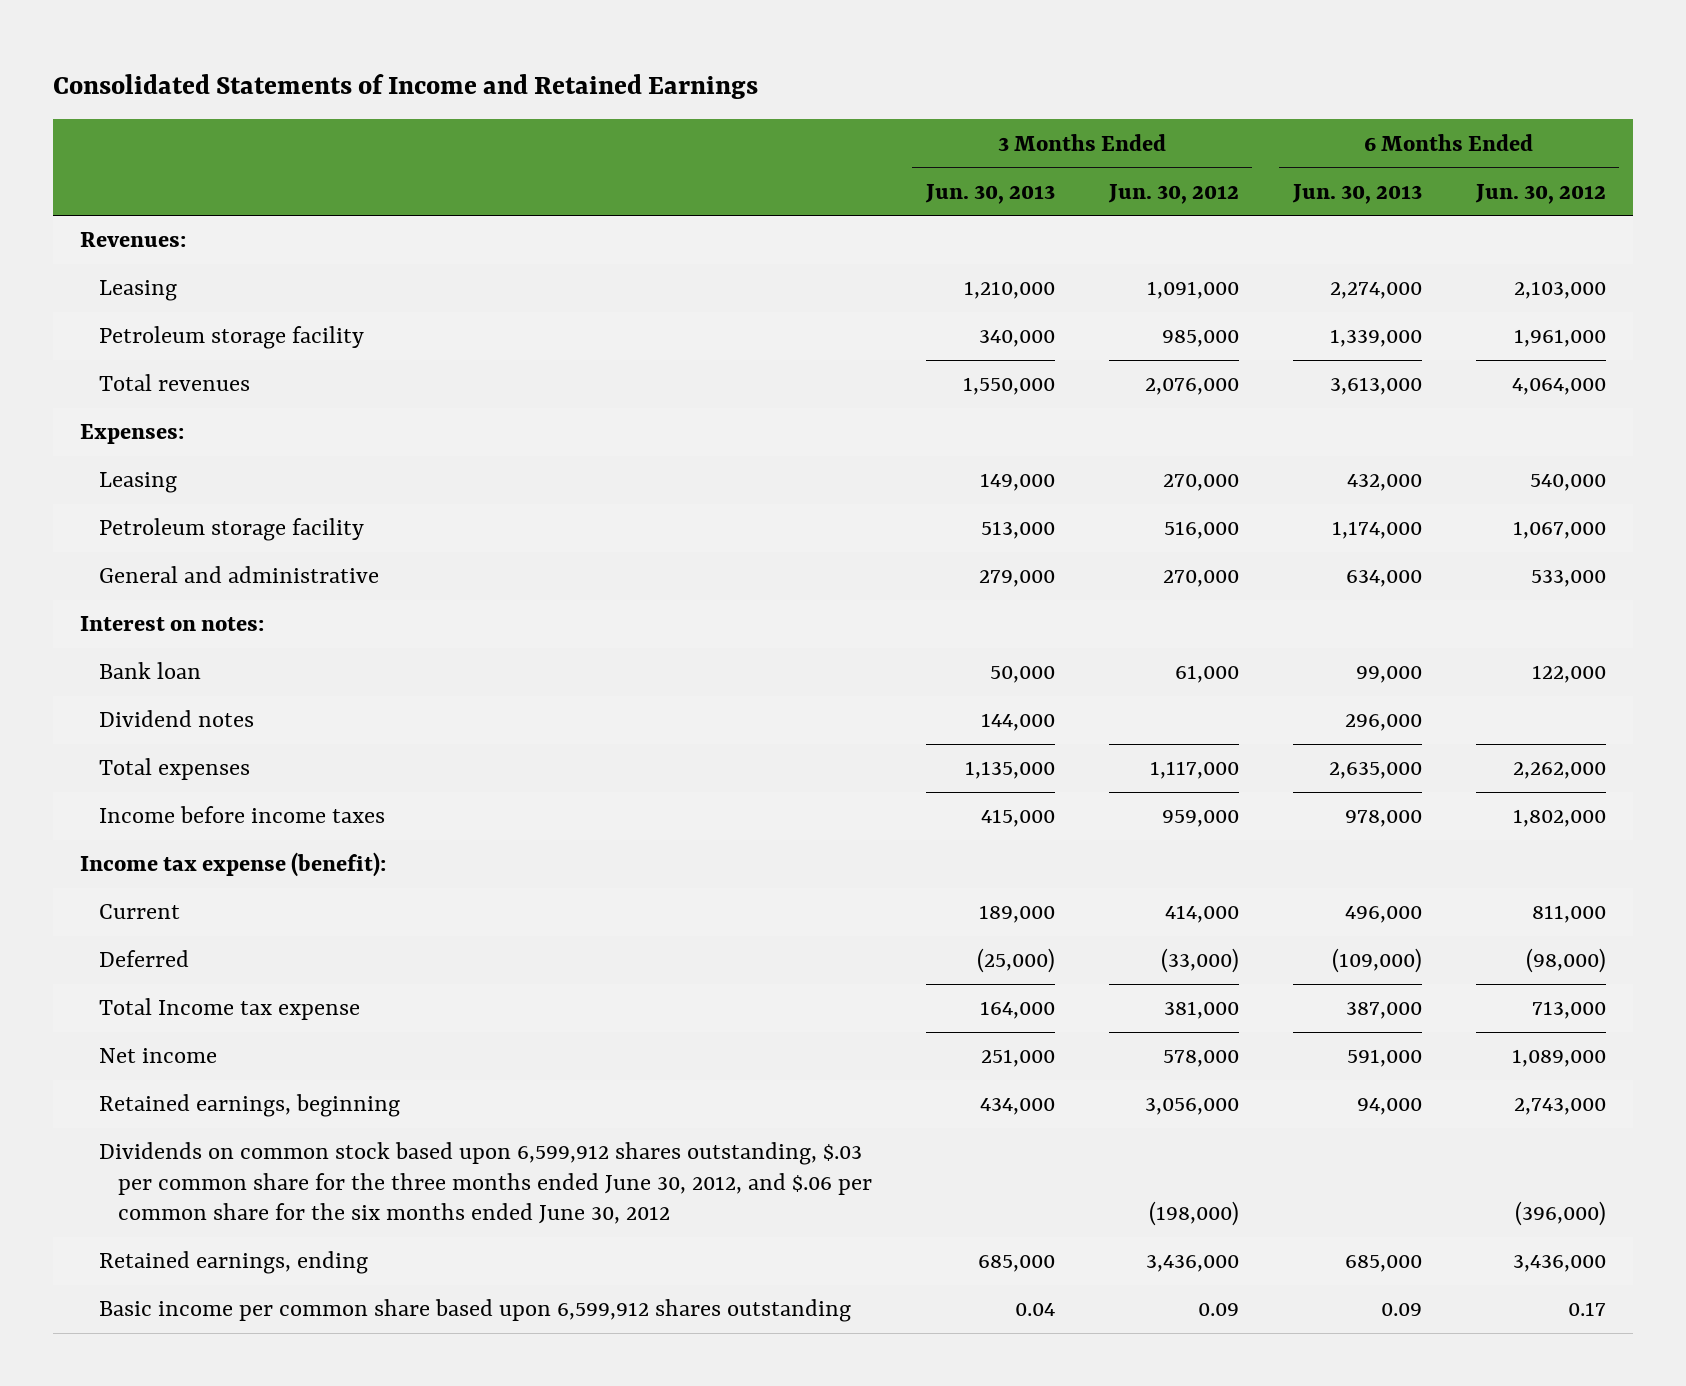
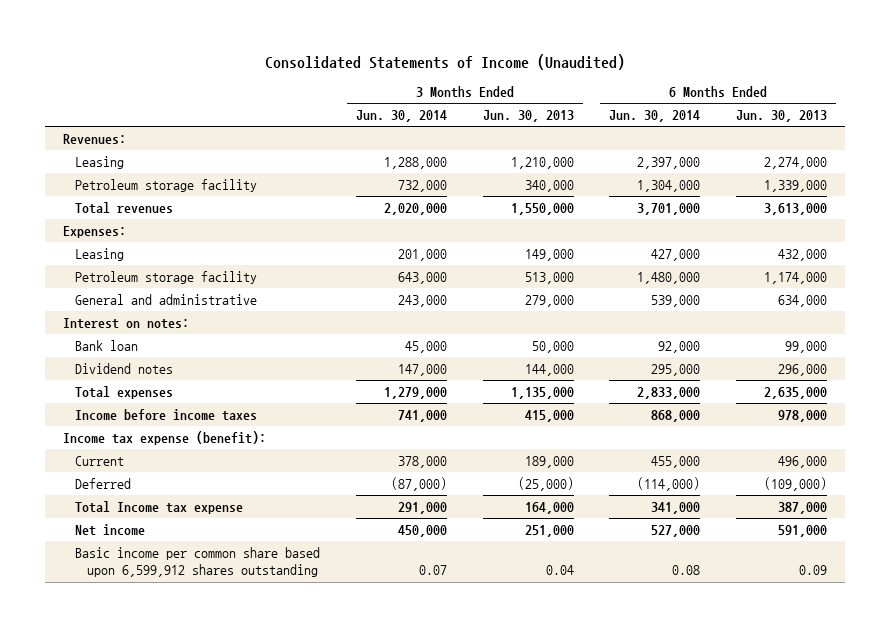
[53,73,759,99] Consolidated Statements of Income and Retained Earnings -> [265,53,626,70] Consolidated Statements of Income (Unaudited)
[1107,183,1239,204] Jun. 30, 2012 -> none
[1474,183,1606,204] Jun. 30, 2012 -> none
none -> [355,110,447,123] Jun. 30, 2014
none -> [609,110,701,123] Jun. 30, 2014
[98,1094,400,1118] Retained earnings, beginning -> none
[98,1142,872,1225] Dividends on common stock based upon 6,599,912 shares outstanding, $.03 per common share for the three months ended June 30, 2012, and $.06 per common share for the six months ended June 30, 2012 -> none
[98,1251,368,1275] Retained earnings, ending -> none

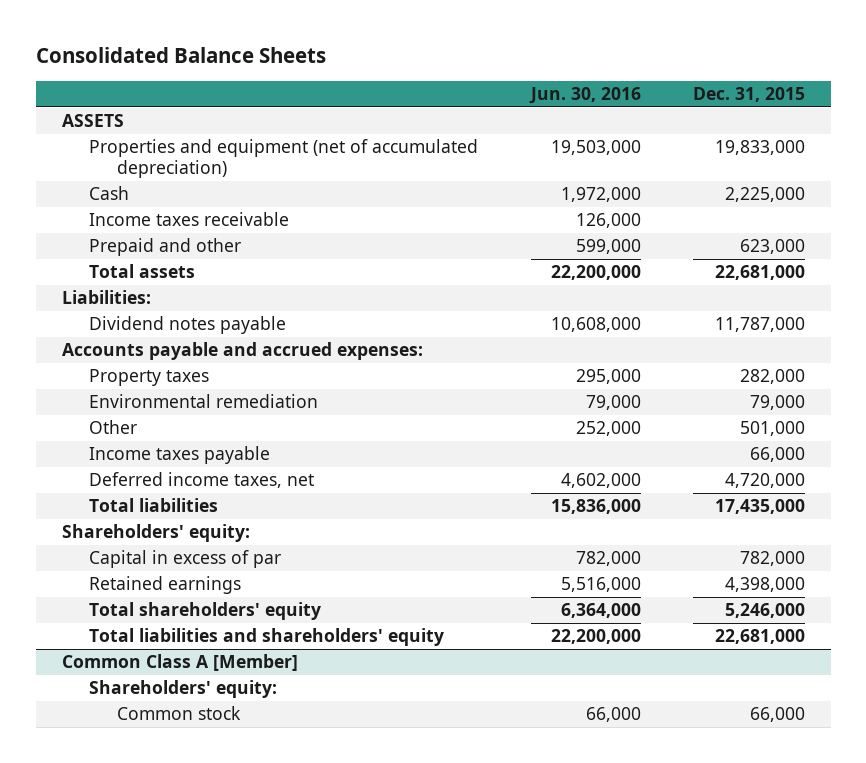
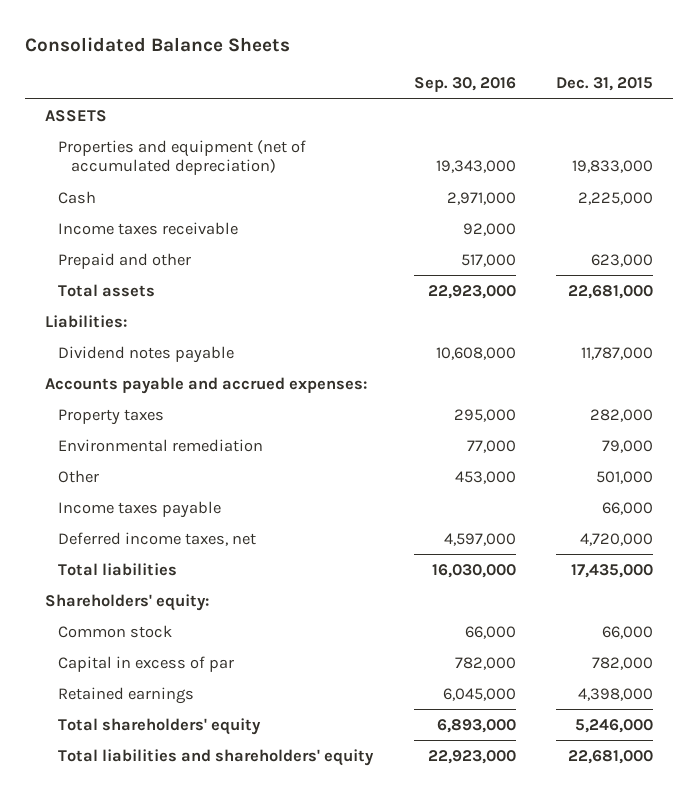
[528,87,641,105] Jun. 30, 2016 -> none
none -> [413,77,516,93] Sep. 30, 2016
none -> [58,625,173,639] Common stock
[61,654,298,672] Common Class A [Member] -> none
[89,680,278,699] Shareholders' equity: -> none
[117,706,242,721] Common stock -> none

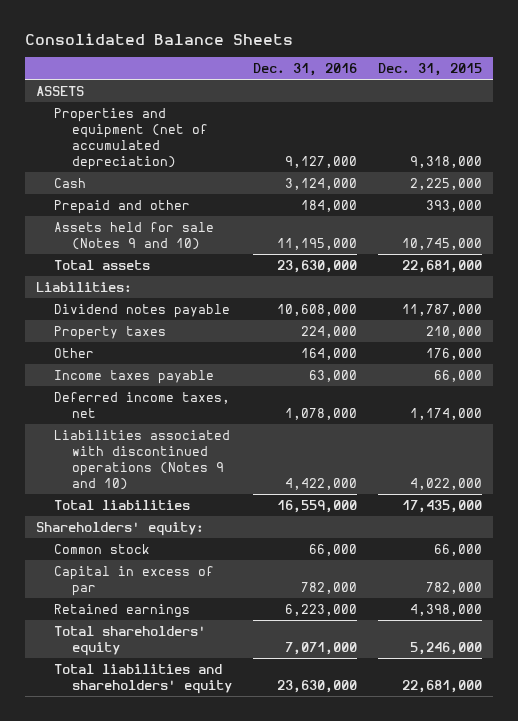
[413,77,516,93] Sep. 30, 2016 -> none
none -> [253,63,358,77] Dec. 31, 2016
[572,160,654,174] 19,833,000 -> [410,156,483,169] 9,318,000
[58,222,239,236] Income taxes receivable -> none
[591,254,654,268] 623,000 -> [426,199,483,212] 393,000
none -> [53,221,214,250] Assets held for sale (Notes 9 and 10)
[45,377,368,395] Accounts payable and accrued expenses: -> none
[58,439,264,453] Environmental remediation -> none
[590,409,654,423] 282,000 -> [426,325,483,338] 210,000
[596,471,654,485] 501,000 -> [426,347,483,360] 176,000
[580,533,654,547] 4,720,000 -> [410,407,483,420] 1,174,000
none -> [53,429,230,491] Liabilities associated with discontinued operations (Notes 9 and 10)

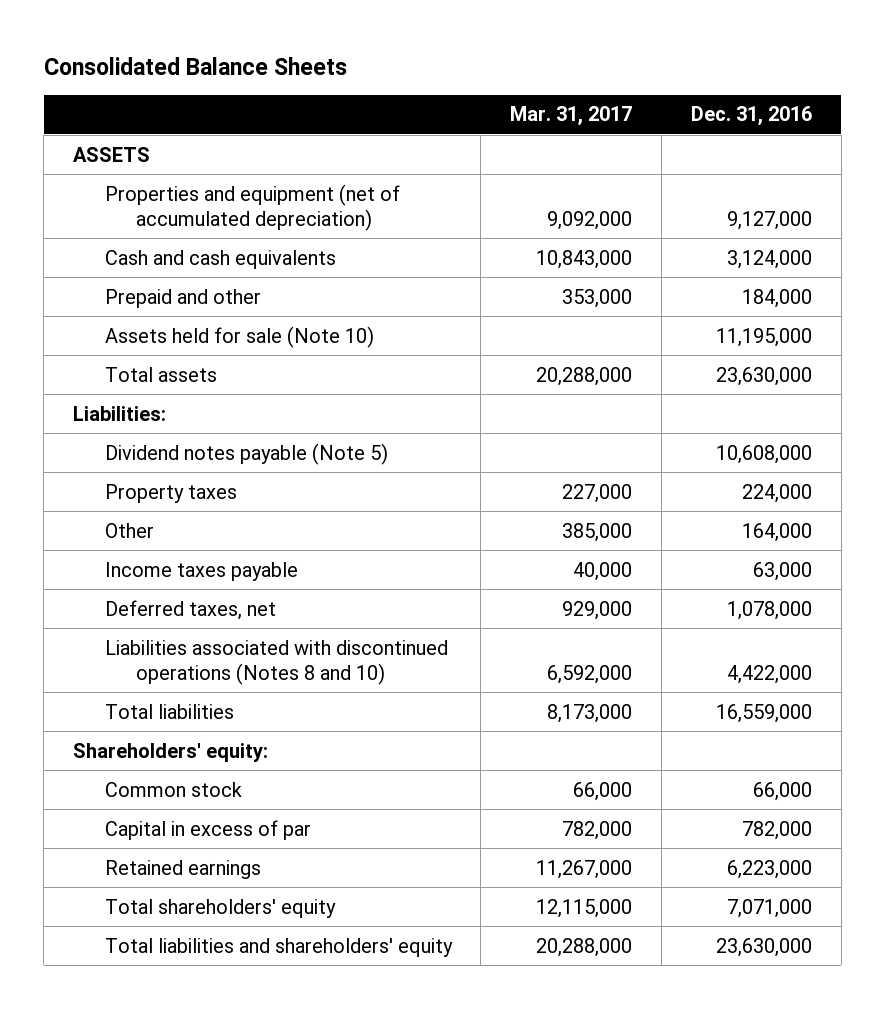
[378,63,483,77] Dec. 31, 2015 -> none
none -> [510,106,633,127] Mar. 31, 2017
[53,177,86,188] Cash -> [104,249,336,269] Cash and cash equivalents
[53,221,214,250] Assets held for sale (Notes 9 and 10) -> [104,325,374,348] Assets held for sale (Note 10)
[53,303,230,318] Dividend notes payable -> [104,442,388,465] Dividend notes payable (Note 5)
[53,391,230,418] Deferred income taxes, net -> [104,599,276,620] Deferred taxes, net
[53,429,230,491] Liabilities associated with discontinued operations (Notes 9 and 10) -> [104,639,448,685] Liabilities associated with discontinued operations (Notes 8 and 10)

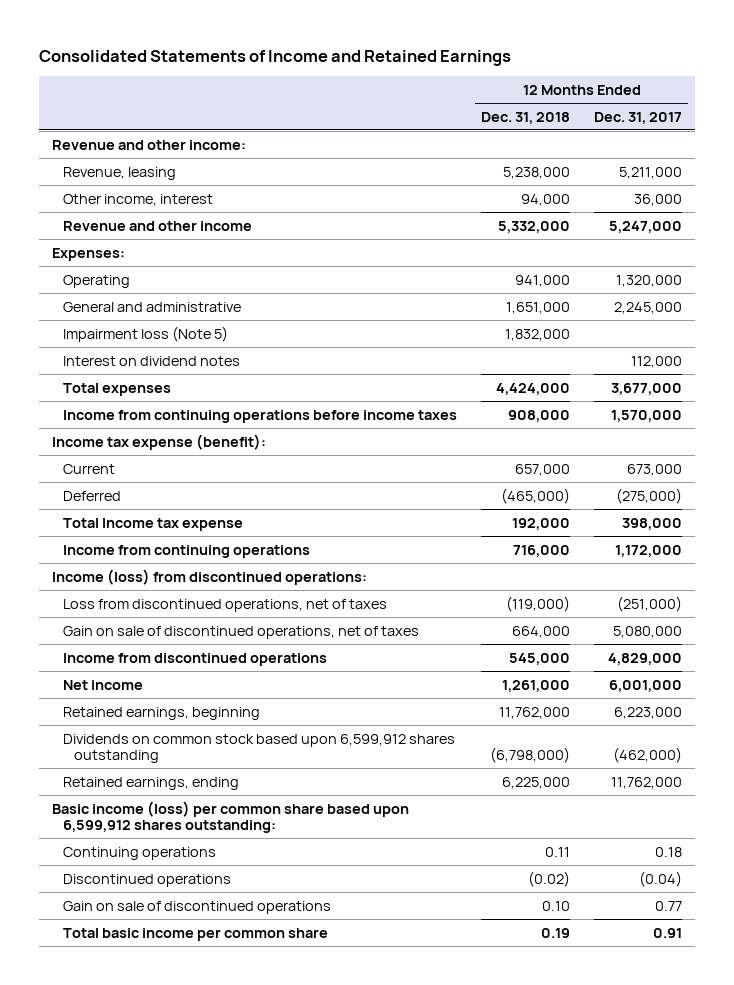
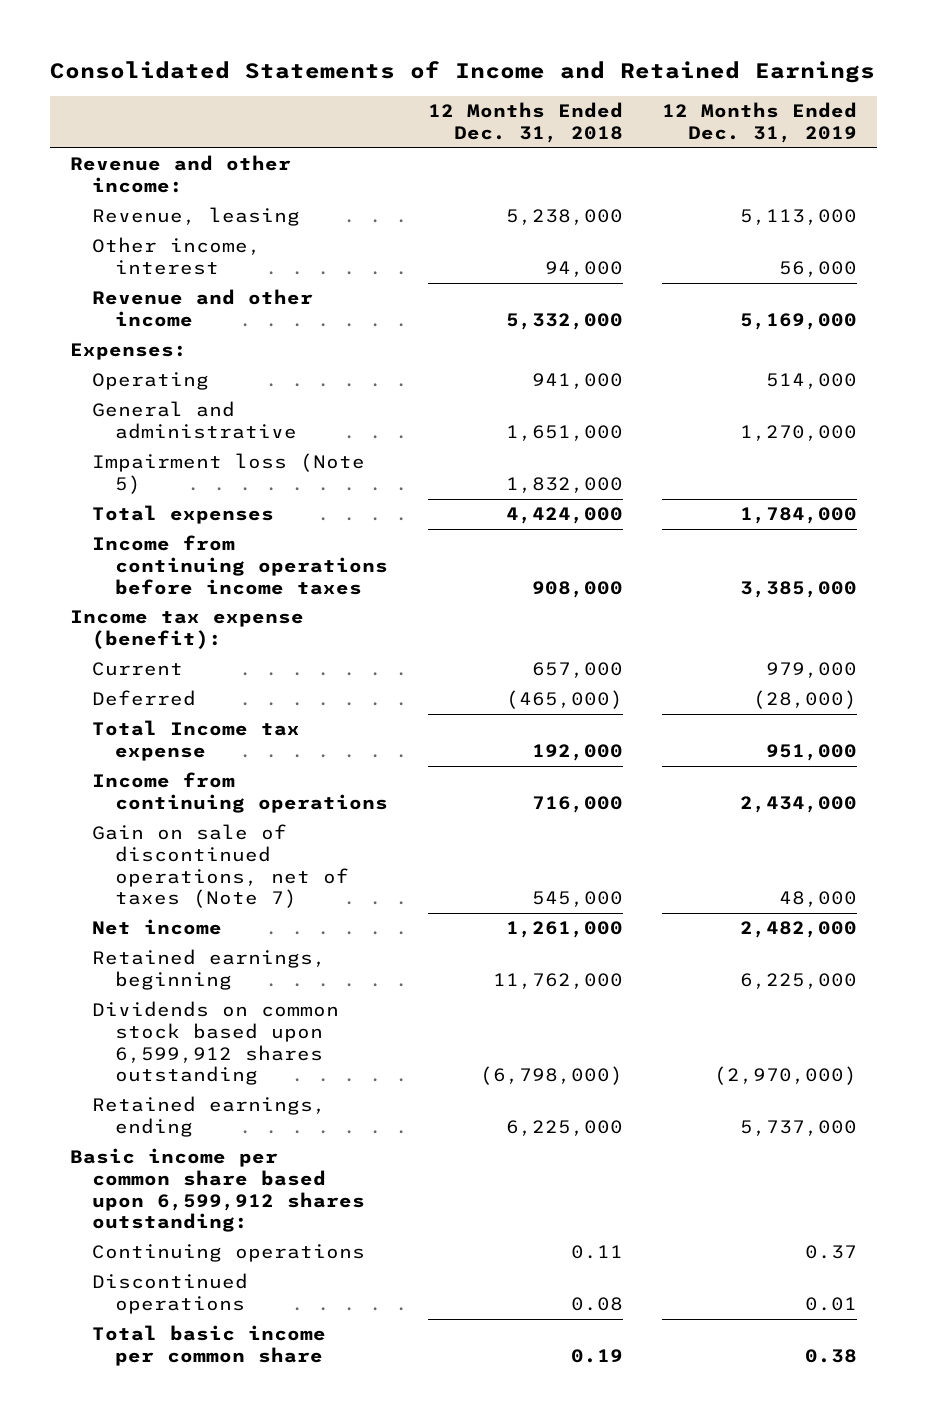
[594,111,683,124] Dec. 31, 2017 -> none
none -> [662,102,858,144] 12 Months Ended Dec. 31, 2019
[62,355,240,366] Interest on dividend notes -> none
[51,568,367,585] Income (loss) from discontinued operations: -> none
[62,598,387,612] Loss from discontinued operations, net of taxes -> none
[62,625,419,639] Gain on sale of discontinued operations, net of taxes -> none
[62,652,327,666] Income from discontinued operations -> [92,824,349,909] Gain on sale of discontinued operations, net of taxes (Note 7)
[51,800,409,834] Basic income (loss) per common share based upon 6,599,912 shares outstanding: -> [69,1148,366,1233] Basic income per common share based upon 6,599,912 shares outstanding:
[62,900,331,914] Gain on sale of discontinued operations -> none
[527,870,570,887] (0.02) -> [570,1297,623,1312] 0.08

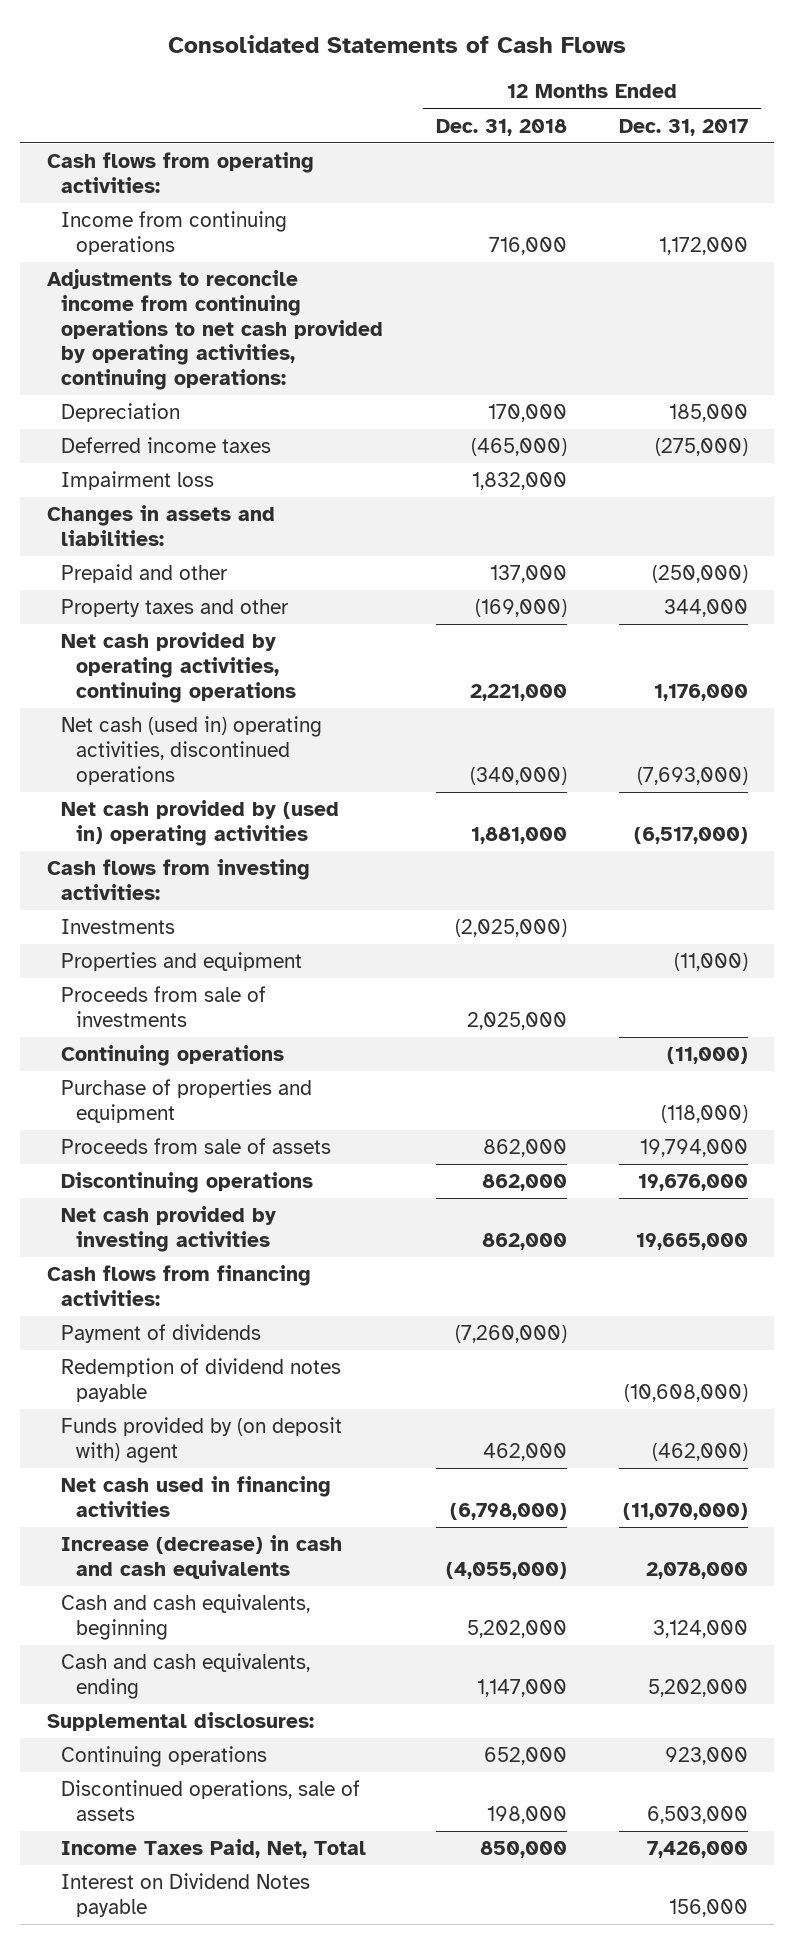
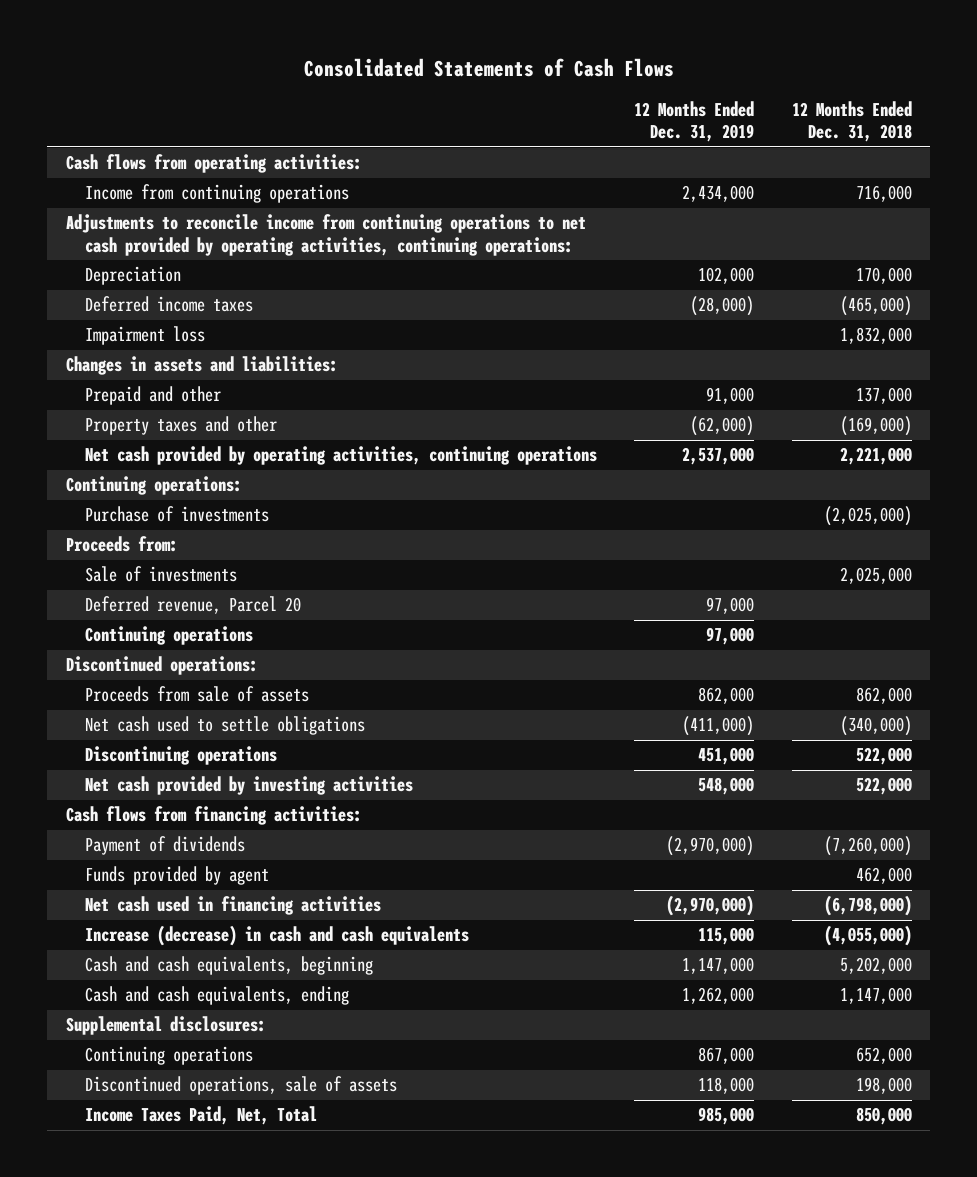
[618,118,748,136] Dec. 31, 2017 -> none
none -> [634,101,755,143] 12 Months Ended Dec. 31, 2019
[61,716,323,785] Net cash (used in) operating activities, discontinued operations -> none
[61,800,340,846] Net cash provided by (used in) operating activities -> none
[46,859,310,900] Cash flows from investing activities: -> none
[61,952,303,972] Properties and equipment -> none
none -> [65,476,242,496] Continuing operations:
[61,919,176,935] Investments -> [85,506,270,523] Purchase of investments
none -> [65,536,178,553] Proceeds from:
[61,986,267,1027] Proceeds from sale of investments -> [85,566,238,583] Sale of investments
none -> [85,596,302,615] Deferred revenue, Parcel 20
[61,1079,313,1123] Purchase of properties and equipment -> none
none -> [65,656,258,676] Discontinued operations:
none -> [85,716,366,736] Net cash used to settle obligations
[481,1174,567,1192] 862,000 -> [855,747,912,766] 522,000
[481,1232,567,1250] 862,000 -> [855,777,912,796] 522,000
[61,1358,342,1402] Redemption of dividend notes payable -> none
[61,1417,343,1463] Funds provided by (on deposit with) agent -> [85,866,270,886] Funds provided by agent
[61,1873,311,1917] Interest on Dividend Notes payable -> none

